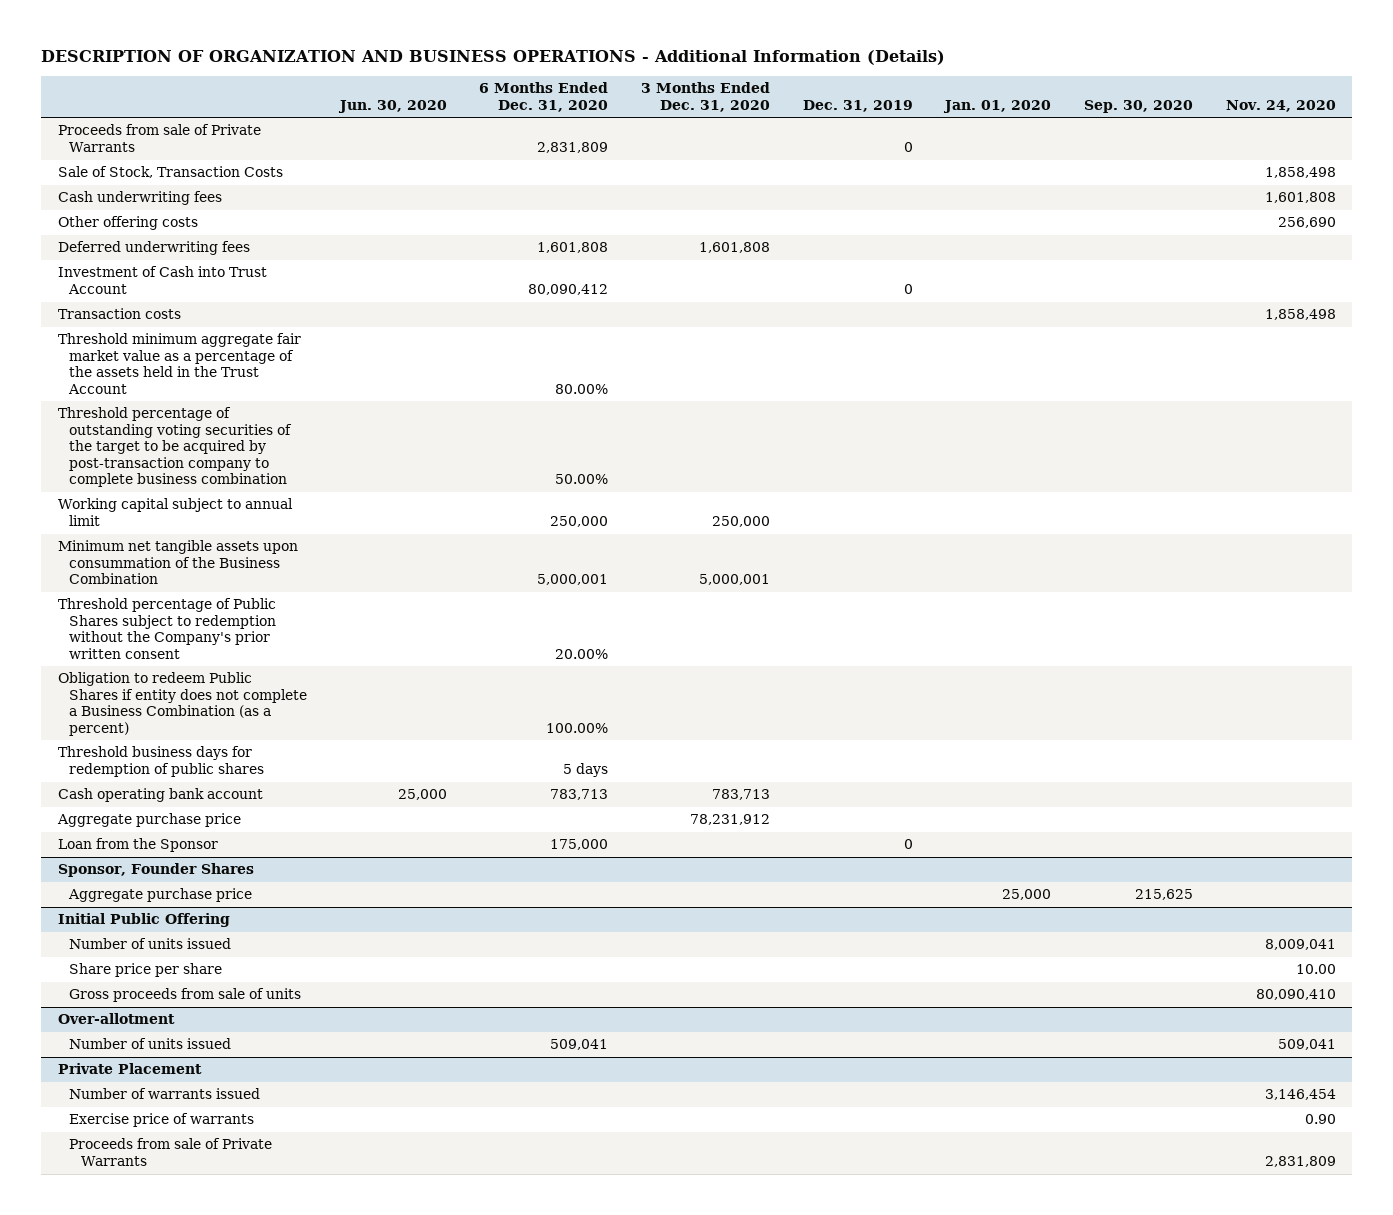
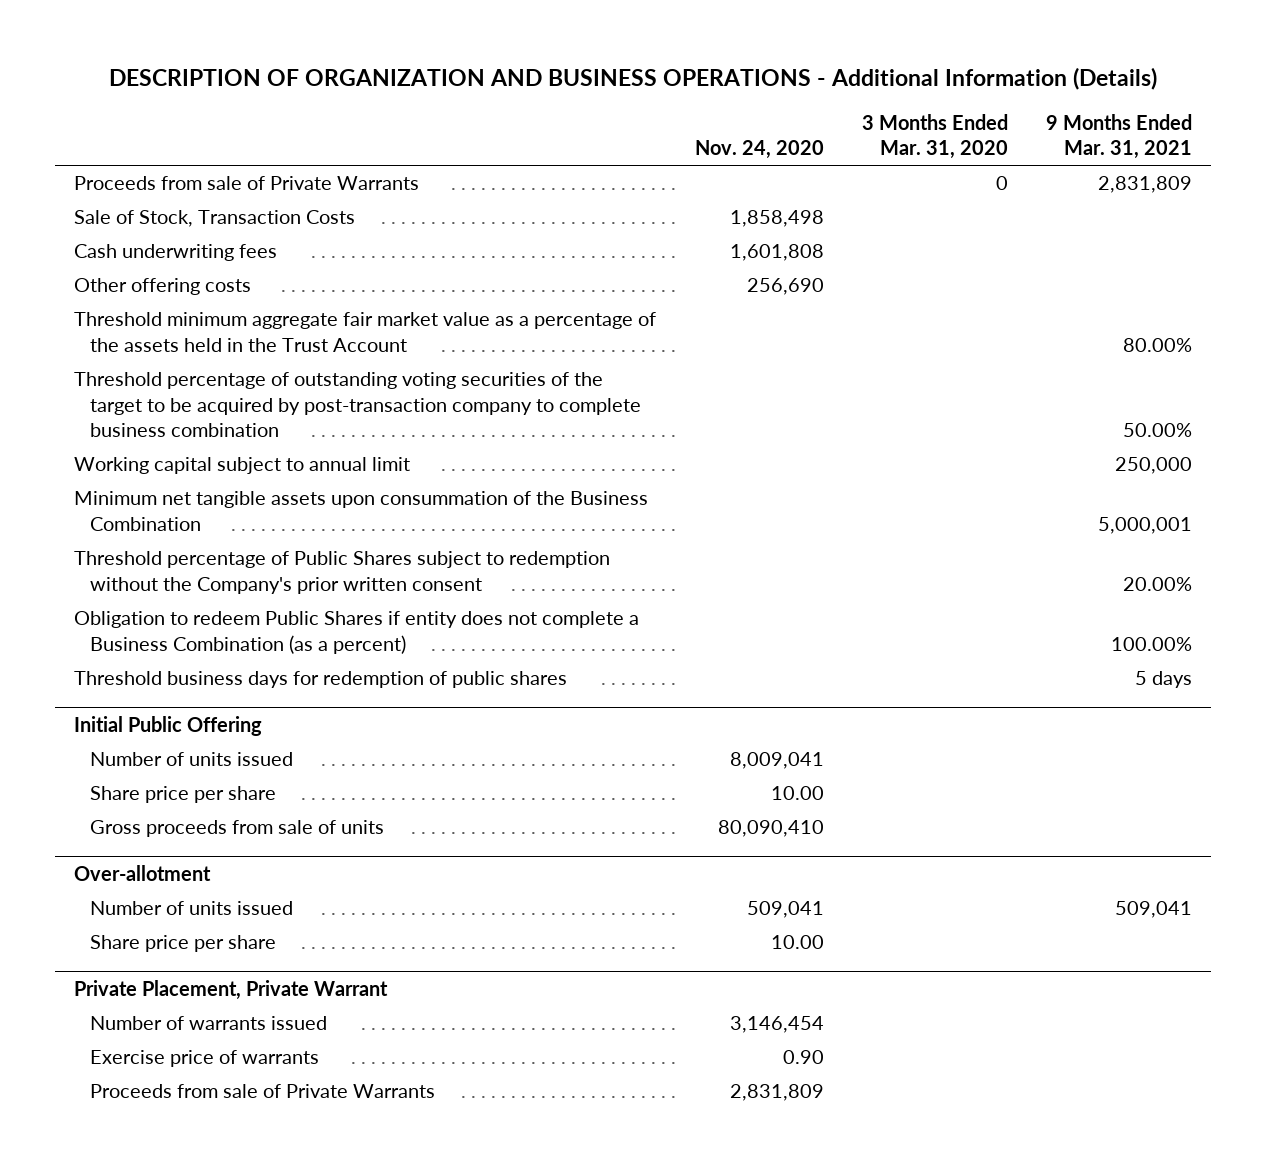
[337,99,447,113] Jun. 30, 2020 -> none
[479,82,609,112] 6 Months Ended Dec. 31, 2020 -> none
[641,82,771,112] 3 Months Ended Dec. 31, 2020 -> none
[802,99,913,112] Dec. 31, 2019 -> none
[943,99,1052,113] Jan. 01, 2020 -> none
[1083,99,1193,113] Sep. 30, 2020 -> none
none -> [861,113,1008,160] 3 Months Ended Mar. 31, 2020
none -> [1046,113,1193,160] 9 Months Ended Mar. 31, 2021
[57,241,250,256] Deferred underwriting fees -> none
[57,266,267,294] Investment of Cash into Trust Account -> none
[57,308,181,320] Transaction costs -> none
[57,788,263,803] Cash operating bank account -> none
[56,813,241,828] Aggregate purchase price -> none
[57,838,218,853] Loan from the Sponsor -> none
[57,863,254,878] Sponsor, Founder Shares -> none
[68,888,253,903] Aggregate purchase price -> none
none -> [89,935,276,953] Share price per share
[57,1063,202,1075] Private Placement -> [74,979,389,1000] Private Placement, Private Warrant

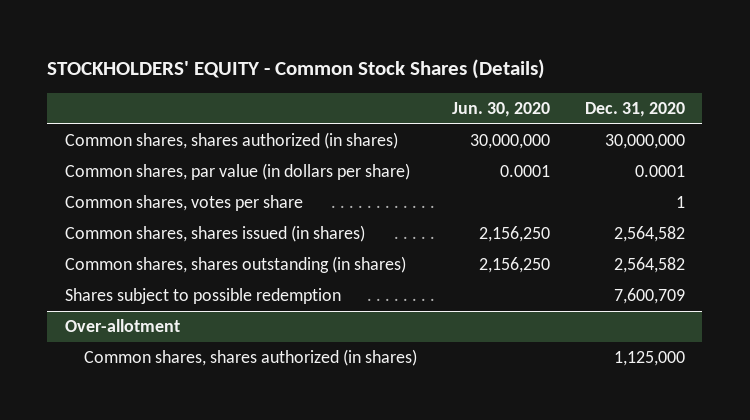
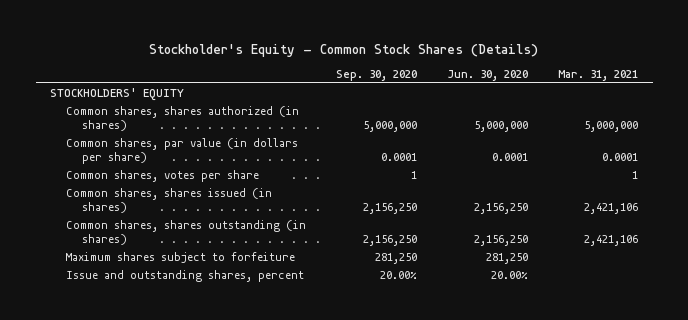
[47,58,546,79] STOCKHOLDERS' EQUITY - Common Stock Shares (Details) -> [149,43,539,57] Stockholder's Equity - Common Stock Shares (Details)
[584,101,685,117] Dec. 31, 2020 -> none
none -> [335,70,417,82] Sep. 30, 2020
none -> [557,70,638,82] Mar. 31, 2021
none -> [50,87,185,101] STOCKHOLDERS' EQUITY
[470,134,551,150] 30,000,000 -> [473,121,528,133] 5,000,000
[64,288,341,305] Shares subject to possible redemption -> none
[64,319,180,333] Over-allotment -> none
[84,349,418,367] Common shares, shares authorized (in shares) -> none
none -> [66,251,296,263] Maximum shares subject to forfeiture
none -> [66,269,305,282] Issue and outstanding shares, percent

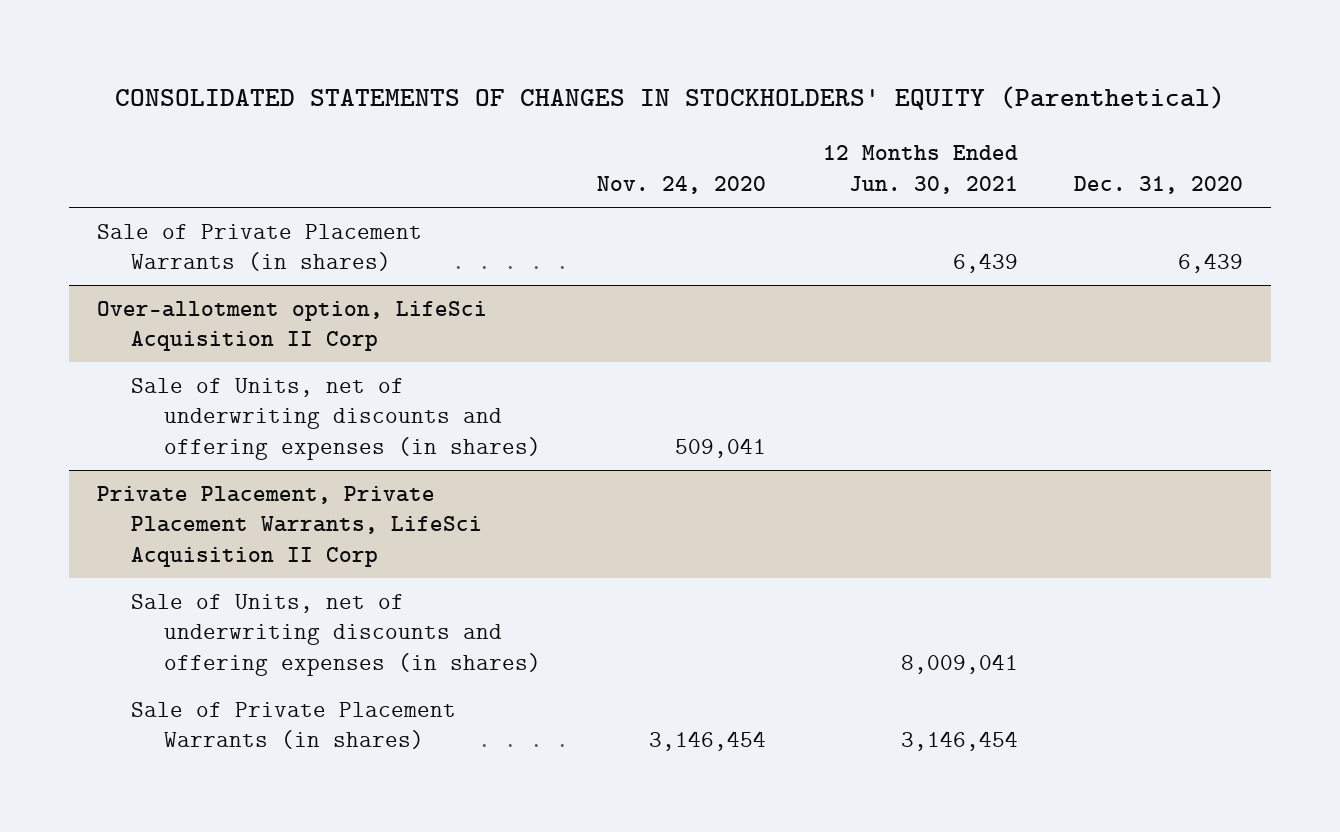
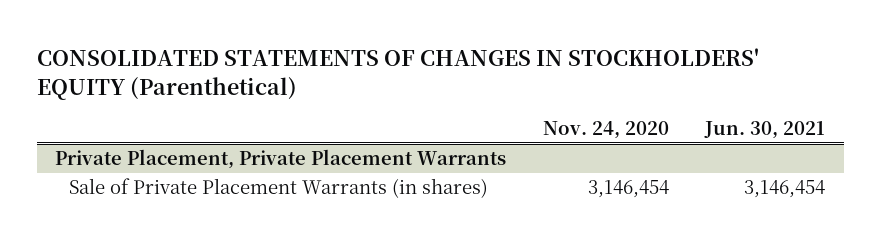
[822,145,1018,195] 12 Months Ended Jun. 30, 2021 -> none
[1074,176,1244,195] Dec. 31, 2020 -> none
none -> [704,120,826,139] Jun. 30, 2021
[97,223,423,272] Sale of Private Placement Warrants (in shares) -> none
[97,300,488,352] Over-allotment option, LifeSci Acquisition II Corp -> none
[130,377,541,460] Sale of Units, net of underwriting discounts and offering expenses (in shares) -> none
[130,593,541,676] Sale of Units, net of underwriting discounts and offering expenses (in shares) -> none
[97,485,482,567] Private Placement, Private Placement Warrants, LifeSci Acquisition II Corp -> [55,149,507,170] Private Placement, Private Placement Warrants

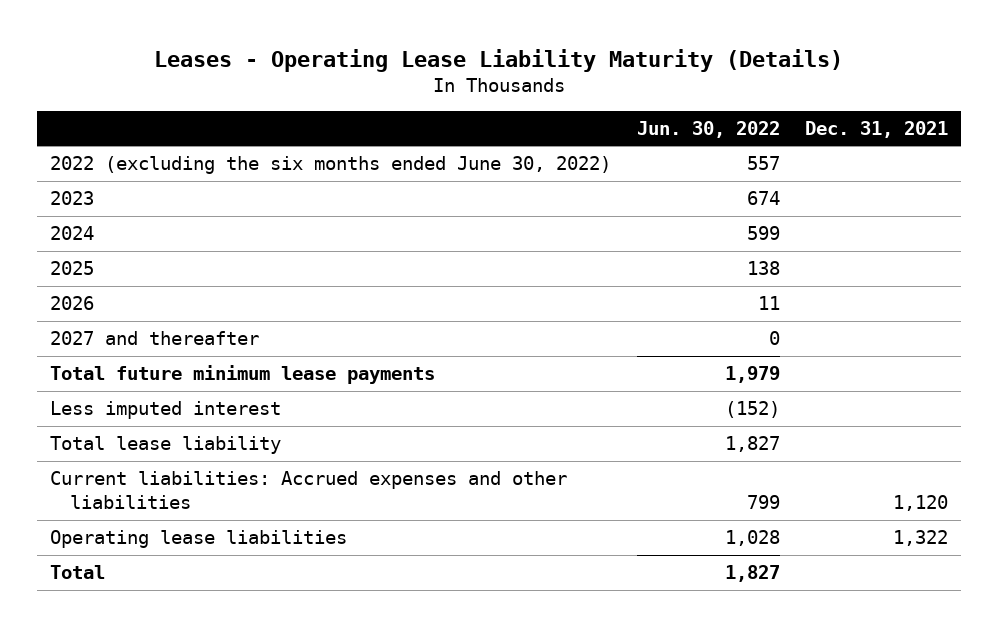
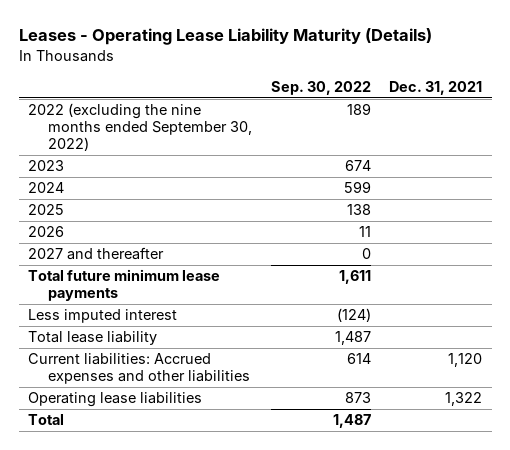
[636,120,780,138] Jun. 30, 2022 -> none
none -> [270,80,371,95] Sep. 30, 2022
[50,156,612,175] 2022 (excluding the six months ended June 30, 2022) -> [28,103,253,151] 2022 (excluding the nine months ended September 30, 2022)

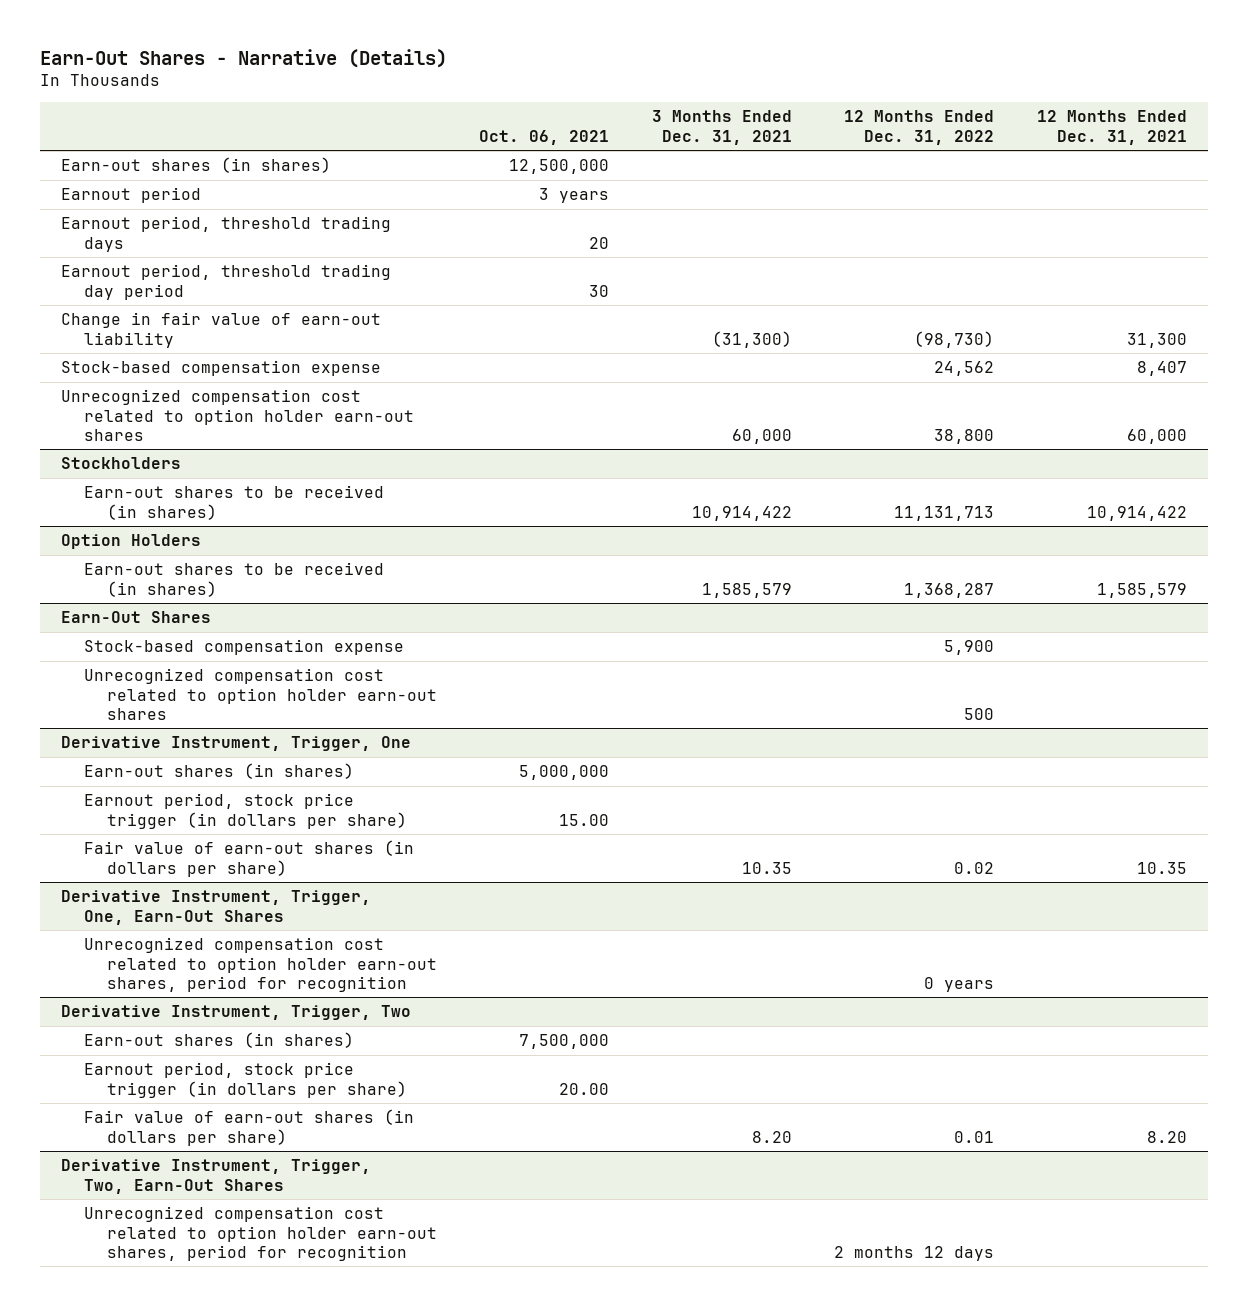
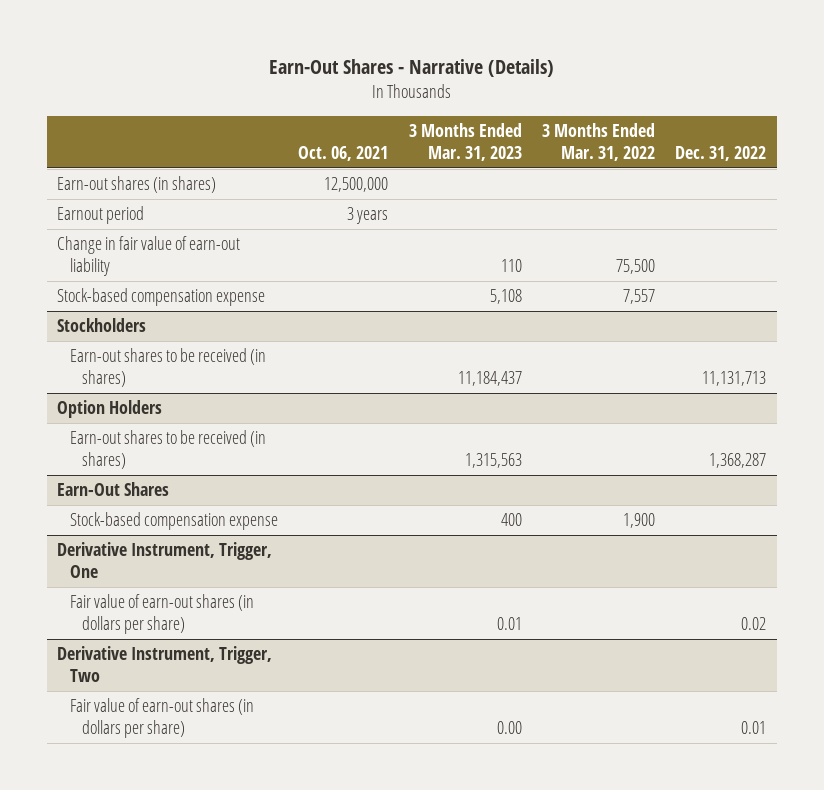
[651,110,792,145] 3 Months Ended Dec. 31, 2021 -> none
[844,110,995,145] 12 Months Ended Dec. 31, 2022 -> none
[1036,110,1187,145] 12 Months Ended Dec. 31, 2021 -> none
none -> [408,122,522,161] 3 Months Ended Mar. 31, 2023
none -> [542,122,656,161] 3 Months Ended Mar. 31, 2022
none -> [675,145,767,161] Dec. 31, 2022
[61,216,392,252] Earnout period, threshold trading days -> none
[61,264,392,300] Earnout period, threshold trading day period -> none
[61,389,414,441] Unrecognized compensation cost related to option holder earn-out shares -> none
[83,668,437,720] Unrecognized compensation cost related to option holder earn-out shares -> none
[83,763,354,780] Earn-out shares (in shares) -> none
[83,793,407,829] Earnout period, stock price trigger (in dollars per share) -> none
[61,890,372,925] Derivative Instrument, Trigger, One, Earn-Out Shares -> none
[83,937,437,992] Unrecognized compensation cost related to option holder earn-out shares, period for recognition -> none
[83,1032,354,1049] Earn-out shares (in shares) -> none
[83,1062,407,1098] Earnout period, stock price trigger (in dollars per share) -> none
[61,1159,372,1194] Derivative Instrument, Trigger, Two, Earn-Out Shares -> none
[83,1206,437,1261] Unrecognized compensation cost related to option holder earn-out shares, period for recognition -> none

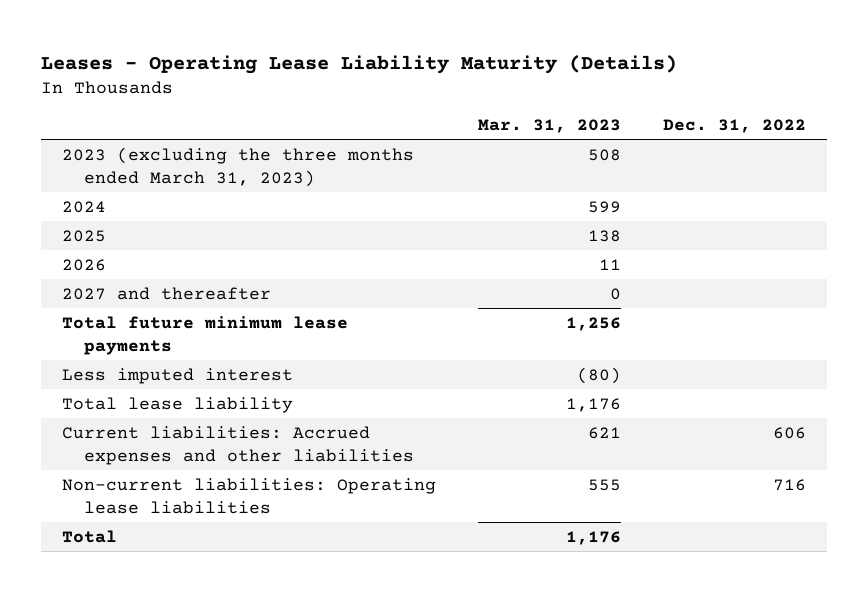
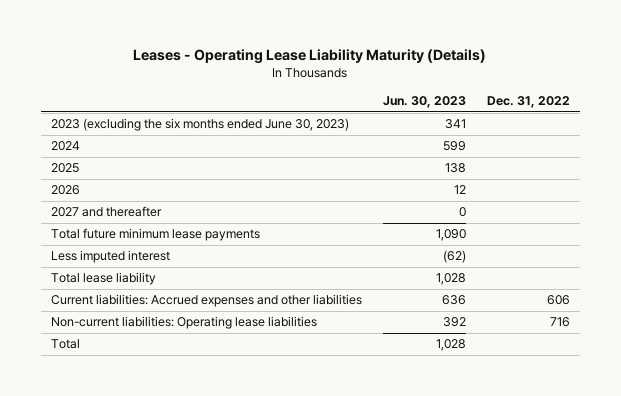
[477,119,621,134] Mar. 31, 2023 -> none
none -> [382,96,466,109] Jun. 30, 2023
[61,146,414,187] 2023 (excluding the three months ended March 31, 2023) -> [51,118,350,132] 2023 (excluding the six months ended June 30, 2023)

